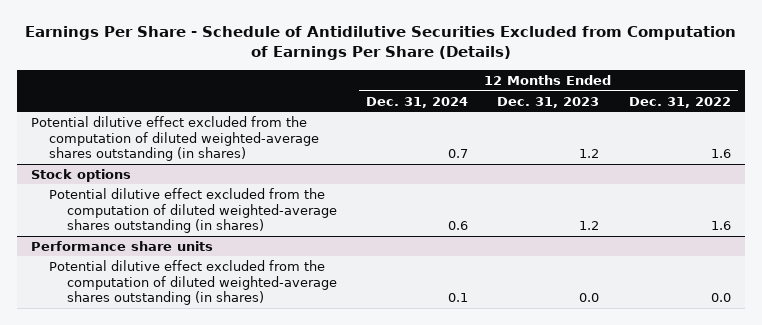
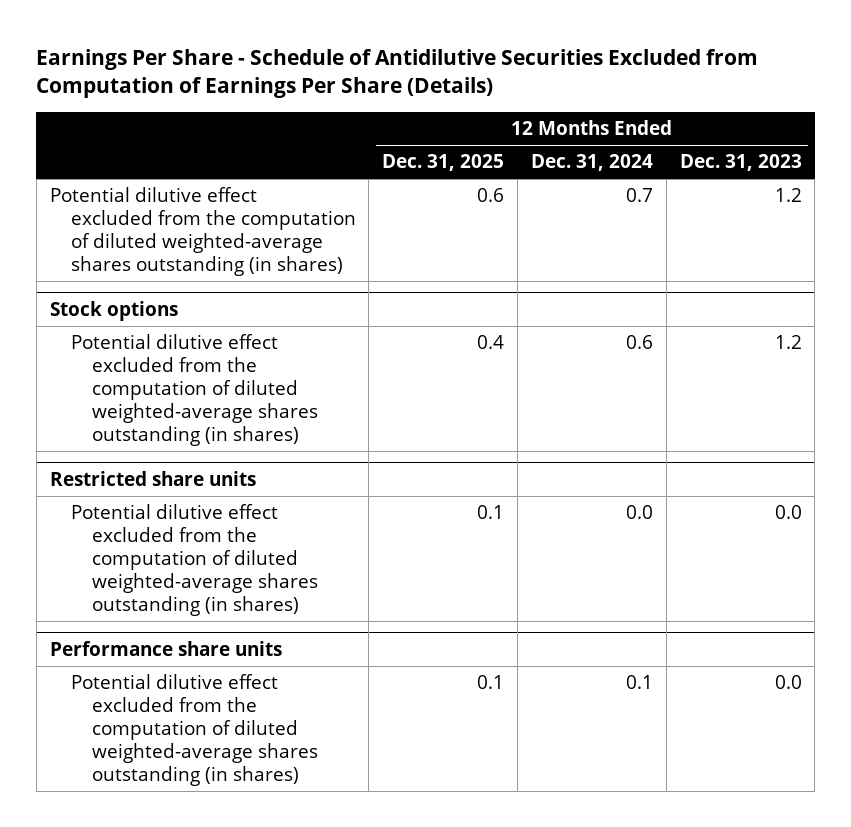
[628,96,731,108] Dec. 31, 2022 -> none
none -> [382,154,505,172] Dec. 31, 2025
none -> [49,470,256,486] Restricted share units
none -> [70,504,318,617] Potential dilutive effect excluded from the computation of diluted weighted-average shares outstanding (in shares)

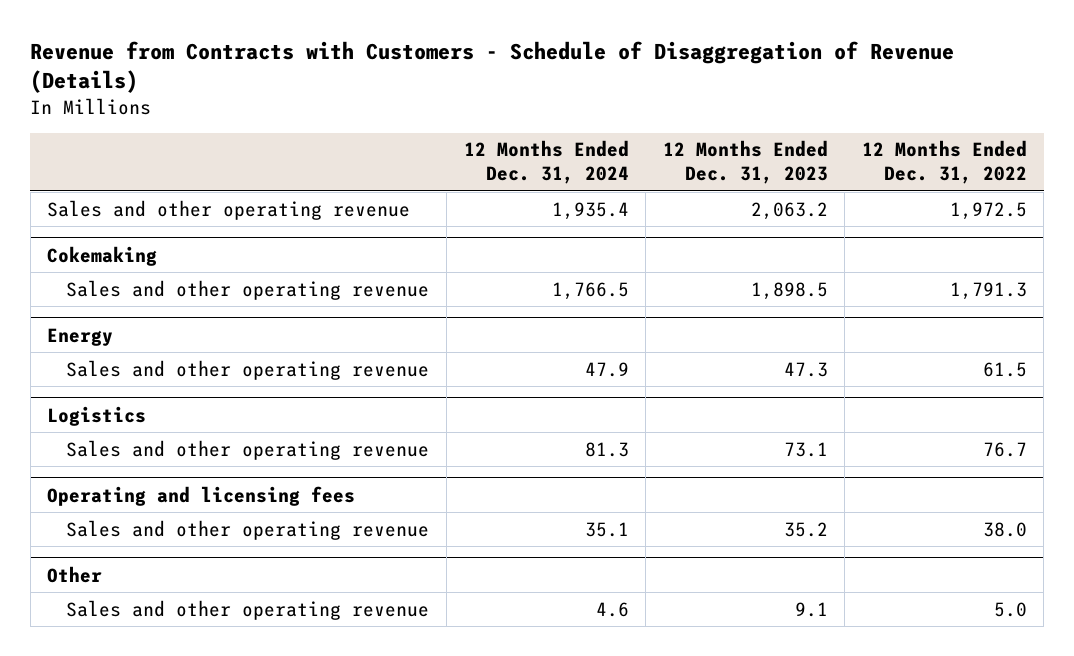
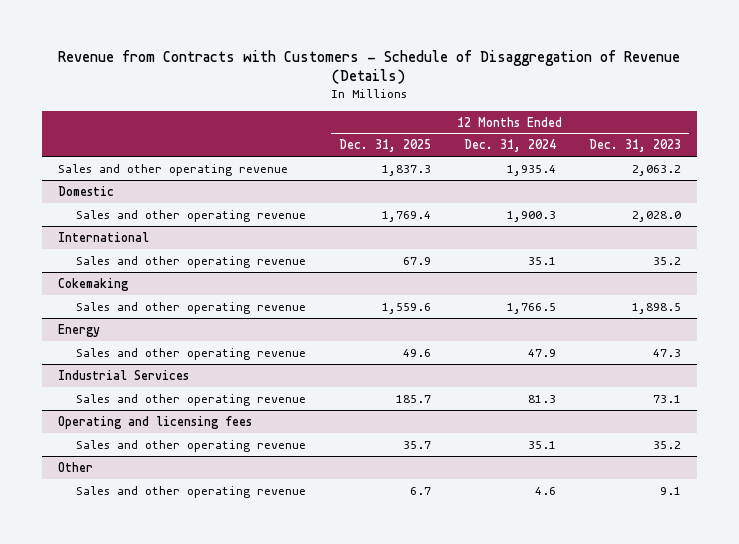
[861,140,1027,185] 12 Months Ended Dec. 31, 2022 -> none
none -> [339,139,432,153] Dec. 31, 2025
none -> [58,185,115,196] Domestic
none -> [76,209,307,222] Sales and other operating revenue
none -> [58,231,150,242] International
none -> [76,255,307,268] Sales and other operating revenue
[47,405,147,426] Logistics -> none
none -> [58,369,190,380] Industrial Services

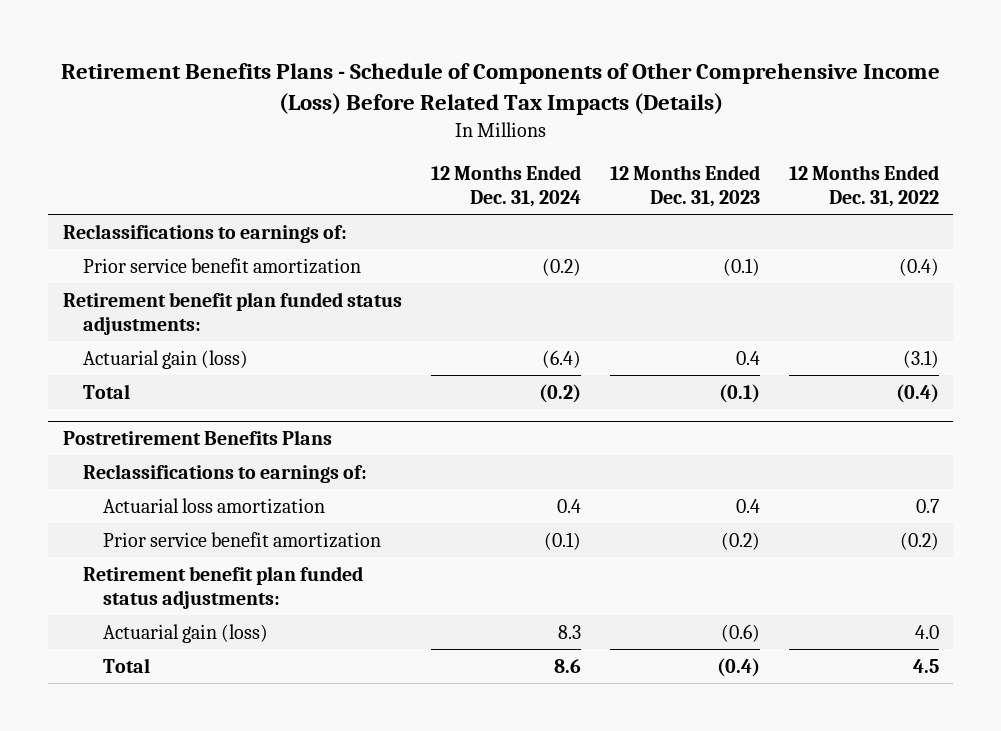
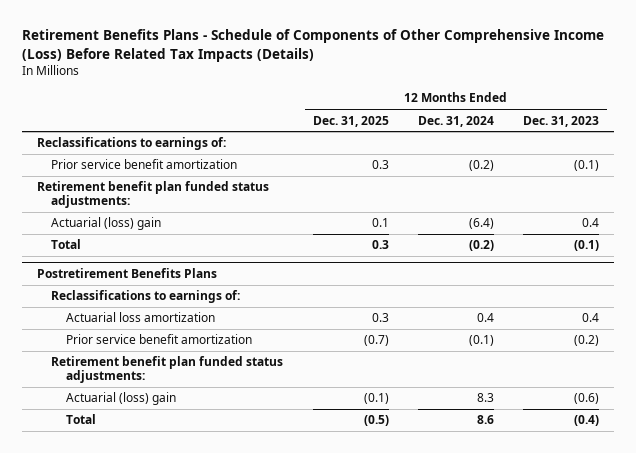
[788,165,939,208] 12 Months Ended Dec. 31, 2022 -> none
none -> [312,115,389,127] Dec. 31, 2025
[83,349,249,369] Actuarial gain (loss) -> [51,217,162,231] Actuarial (loss) gain
[103,623,269,643] Actuarial gain (loss) -> [65,392,176,406] Actuarial (loss) gain

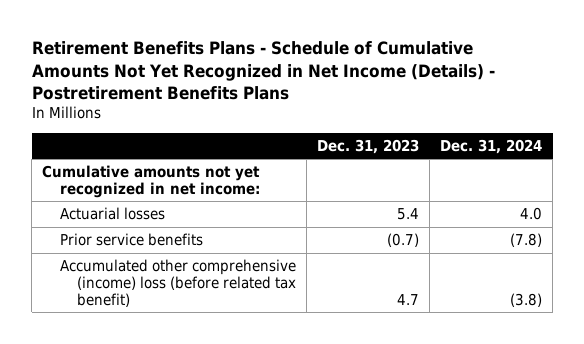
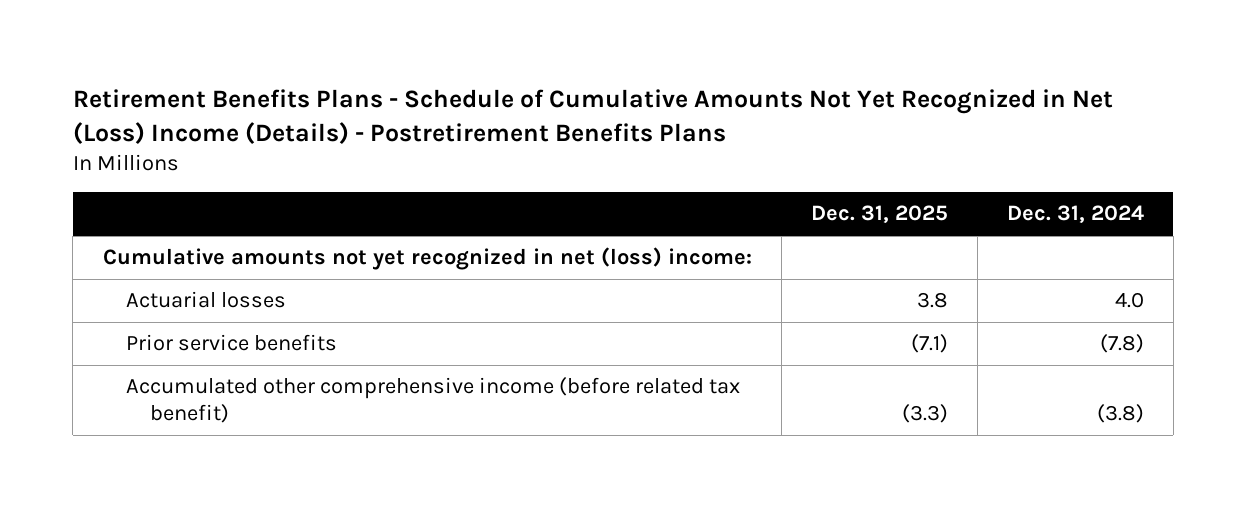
[31,41,495,100] Retirement Benefits Plans - Schedule of Cumulative Amounts Not Yet Recognized in Net Income (Details) - Postretirement Benefits Plans -> [72,88,1113,144] Retirement Benefits Plans - Schedule of Cumulative Amounts Not Yet Recognized in Net (Loss) Income (Details) - Postretirement Benefits Plans
[317,138,420,154] Dec. 31, 2023 -> none
none -> [810,205,948,224] Dec. 31, 2025
[42,165,261,198] Cumulative amounts not yet recognized in net income: -> [102,247,752,271] Cumulative amounts not yet recognized in net (loss) income:
[59,259,297,307] Accumulated other comprehensive (income) loss (before related tax benefit) -> [126,377,741,424] Accumulated other comprehensive income (before related tax benefit)

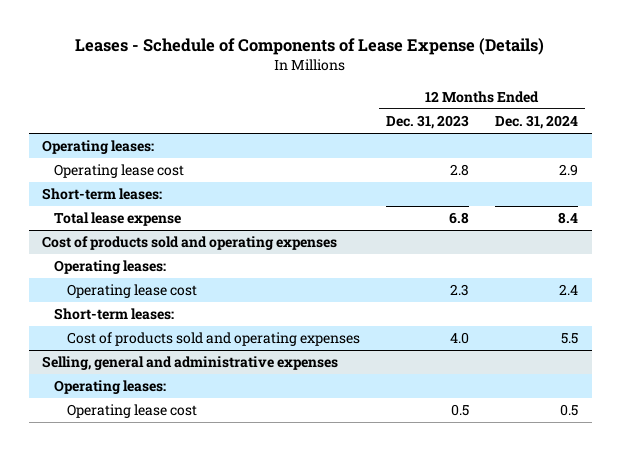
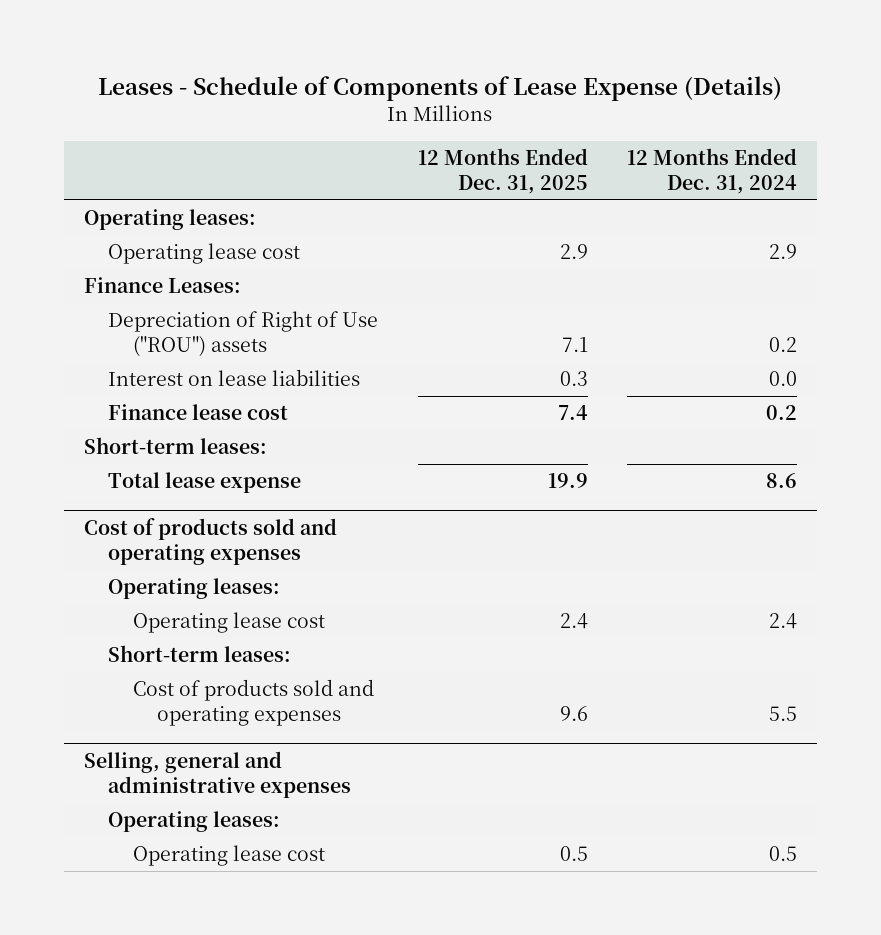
[385,115,469,130] Dec. 31, 2023 -> none
none -> [417,147,588,194] 12 Months Ended Dec. 31, 2025
none -> [83,277,241,294] Finance Leases:
none -> [108,311,379,358] Depreciation of Right of Use ("ROU") assets
none -> [108,369,361,387] Interest on lease liabilities
none -> [108,404,289,421] Finance lease cost
[558,212,579,225] 8.4 -> [765,473,797,489] 8.6

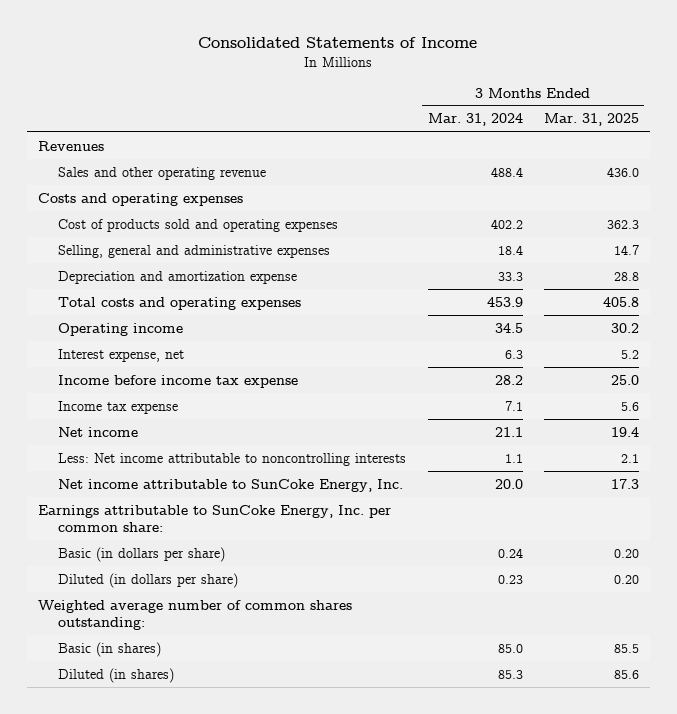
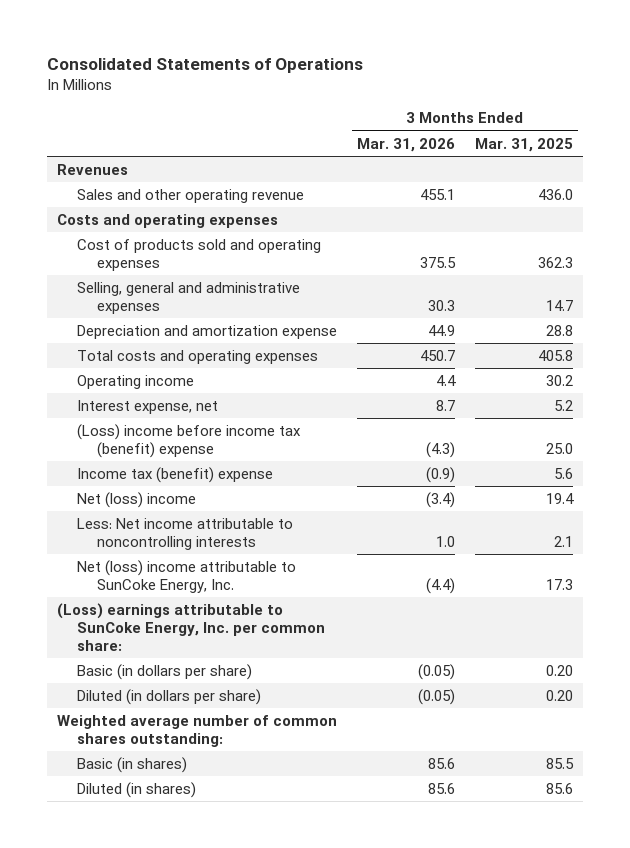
[198,37,478,49] Consolidated Statements of Income -> [46,58,363,74] Consolidated Statements of Operations
[427,113,523,127] Mar. 31, 2024 -> none
none -> [357,137,456,152] Mar. 31, 2026
[58,374,299,388] Income before income tax expense -> [76,424,301,458] (Loss) income before income tax (benefit) expense
[58,400,179,414] Income tax expense -> [76,467,273,484] Income tax (benefit) expense
[58,426,139,437] Net income -> [76,492,196,509] Net (loss) income
[58,478,404,492] Net income attributable to SunCoke Energy, Inc. -> [76,560,296,593] Net (loss) income attributable to SunCoke Energy, Inc.
[37,504,391,532] Earnings attributable to SunCoke Energy, Inc. per common share: -> [56,603,325,651] (Loss) earnings attributable to SunCoke Energy, Inc. per common share:

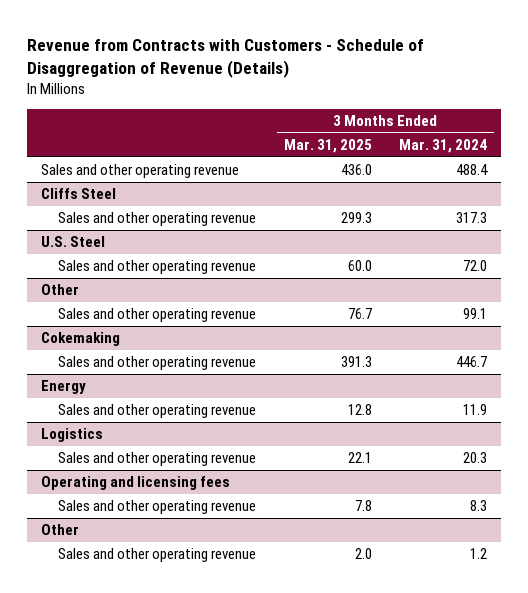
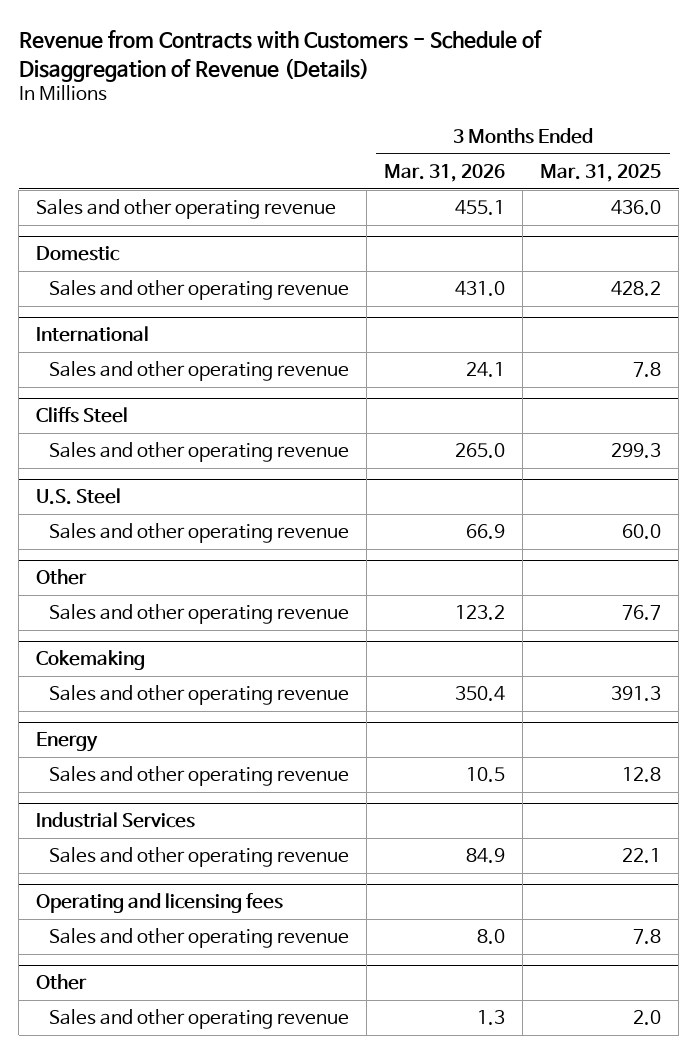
[399,138,488,153] Mar. 31, 2024 -> none
none -> [384,163,506,182] Mar. 31, 2026
none -> [36,246,121,262] Domestic
none -> [49,280,350,301] Sales and other operating revenue
none -> [36,326,150,343] International
none -> [49,361,350,382] Sales and other operating revenue
[41,428,104,443] Logistics -> none
none -> [36,812,196,829] Industrial Services

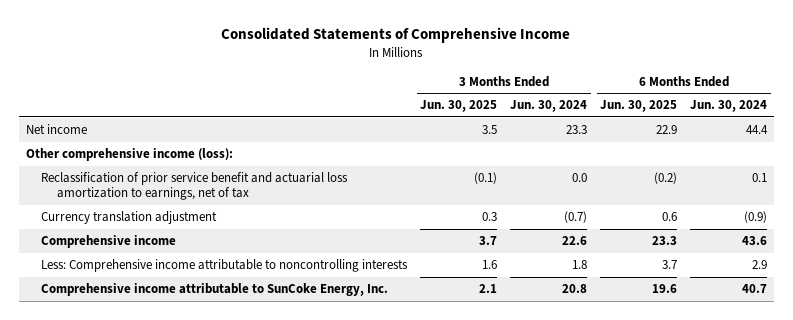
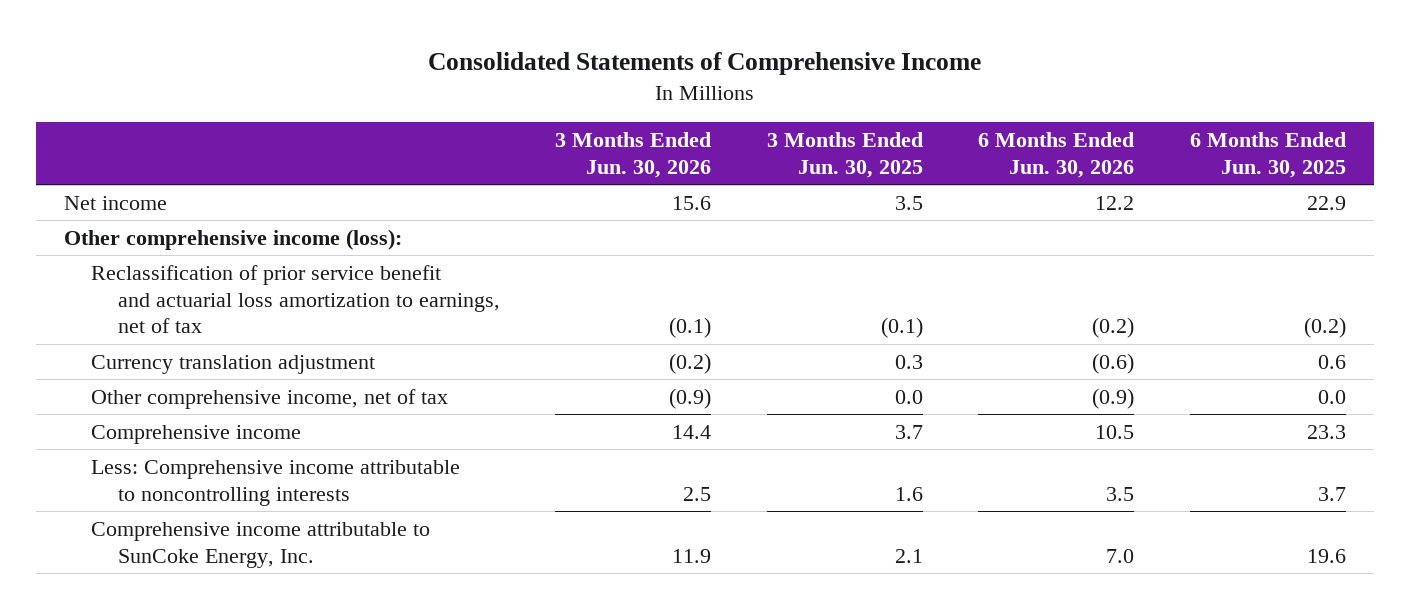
[510,100,588,113] Jun. 30, 2024 -> none
[690,100,768,113] Jun. 30, 2024 -> none
none -> [555,132,712,179] 3 Months Ended Jun. 30, 2026
none -> [978,132,1135,179] 6 Months Ended Jun. 30, 2026
none -> [90,388,448,409] Other comprehensive income, net of tax

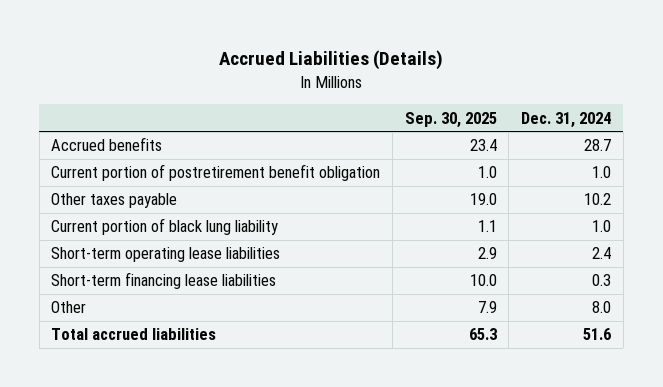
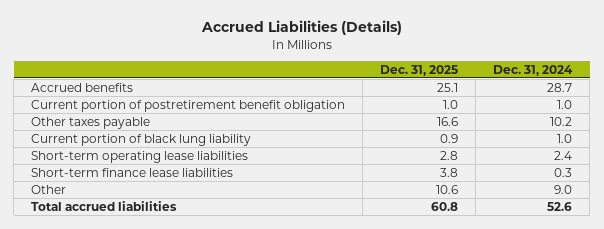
[404,111,497,128] Sep. 30, 2025 -> none
none -> [380,64,459,76] Dec. 31, 2025
[51,272,277,290] Short-term financing lease liabilities -> [31,167,234,177] Short-term finance lease liabilities
[592,301,612,314] 8.0 -> [554,184,573,194] 9.0
[583,328,612,341] 51.6 -> [547,201,573,211] 52.6

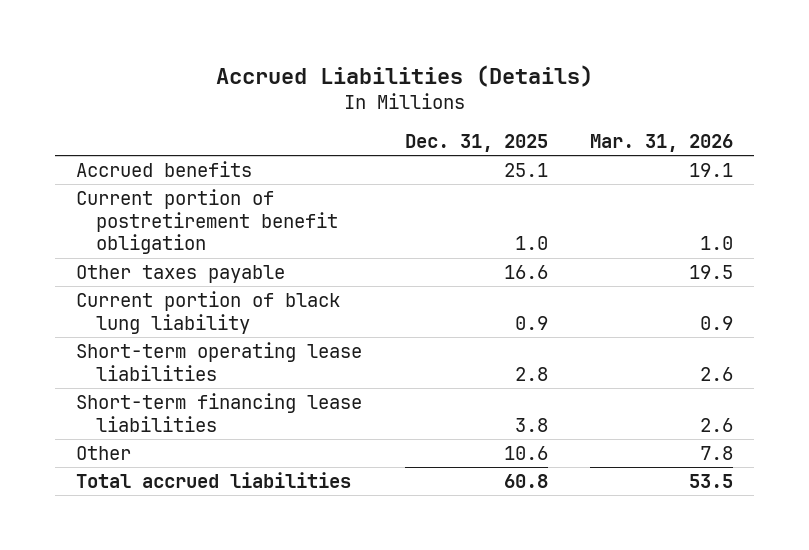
[493,64,574,76] Dec. 31, 2024 -> none
none -> [589,134,733,153] Mar. 31, 2026
[31,167,234,177] Short-term finance lease liabilities -> [76,392,363,432] Short-term financing lease liabilities

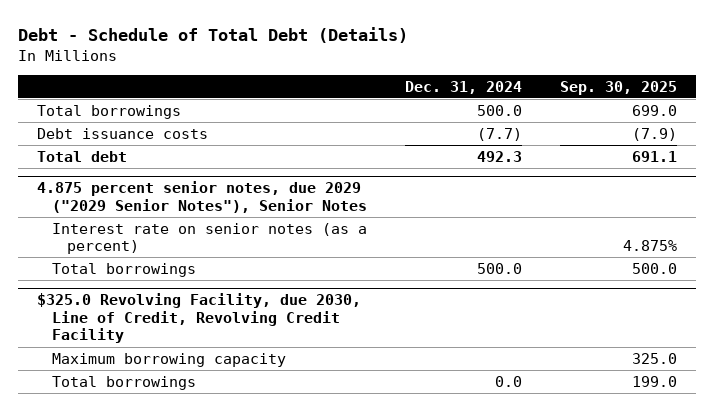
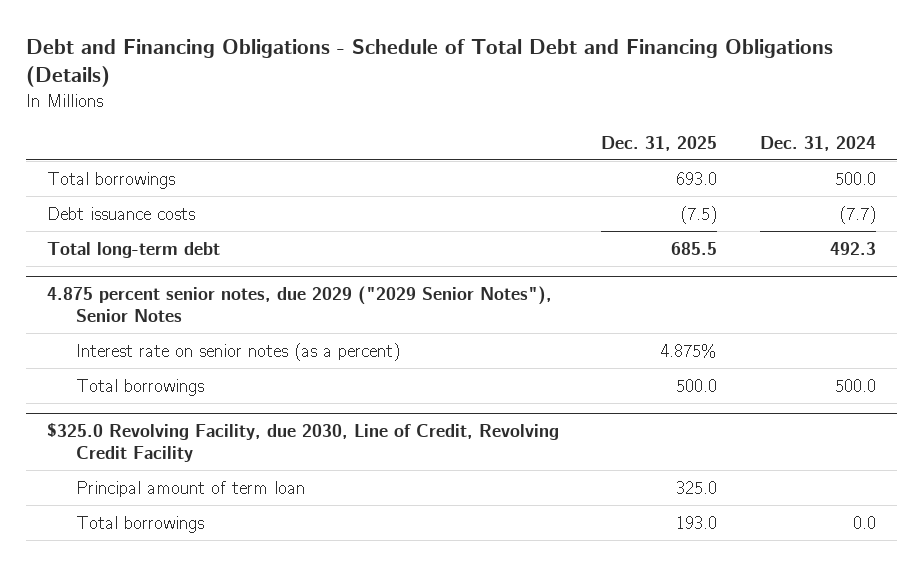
[18,26,409,43] Debt - Schedule of Total Debt (Details) -> [26,39,834,88] Debt and Financing Obligations - Schedule of Total Debt and Financing Obligations (Details)
[560,80,678,95] Sep. 30, 2025 -> none
none -> [601,135,718,151] Dec. 31, 2025
[37,150,128,162] Total debt -> [47,241,221,258] Total long-term debt
[52,352,287,367] Maximum borrowing capacity -> [75,480,305,497] Principal amount of term loan

